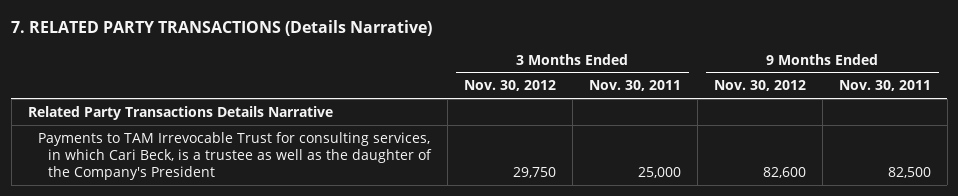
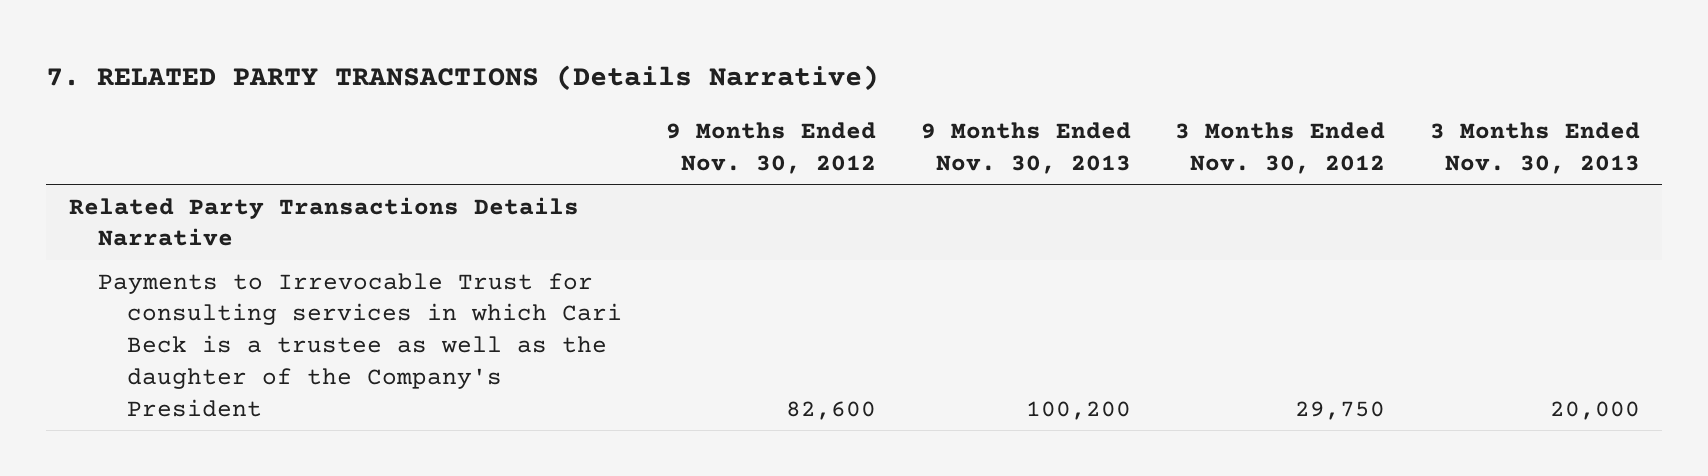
[588,80,681,92] Nov. 30, 2011 -> none
[838,80,931,92] Nov. 30, 2011 -> none
none -> [920,122,1131,174] 9 Months Ended Nov. 30, 2013
none -> [1429,122,1640,174] 3 Months Ended Nov. 30, 2013
[37,131,433,180] Payments to TAM Irrevocable Trust for consulting services, in which Cari Beck, is a trustee as well as the daughter of the Company's President -> [97,272,622,418] Payments to Irrevocable Trust for consulting services in which Cari Beck is a trustee as well as the daughter of the Company's President

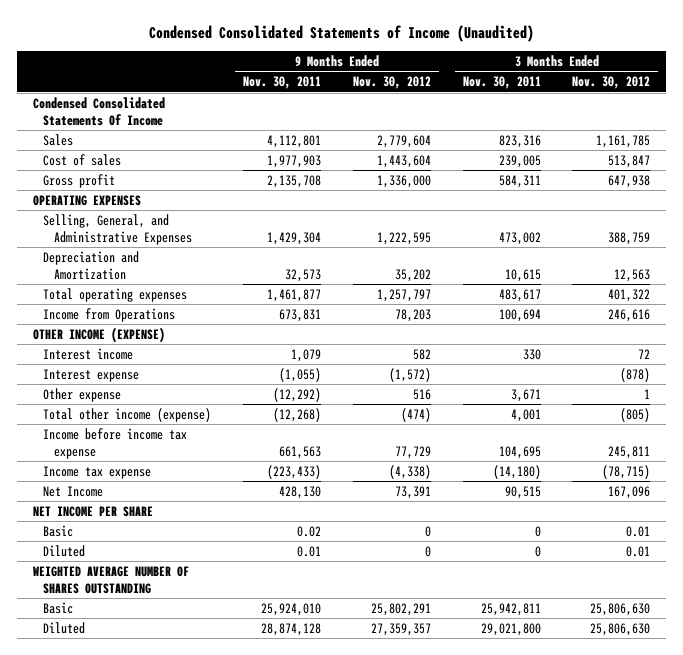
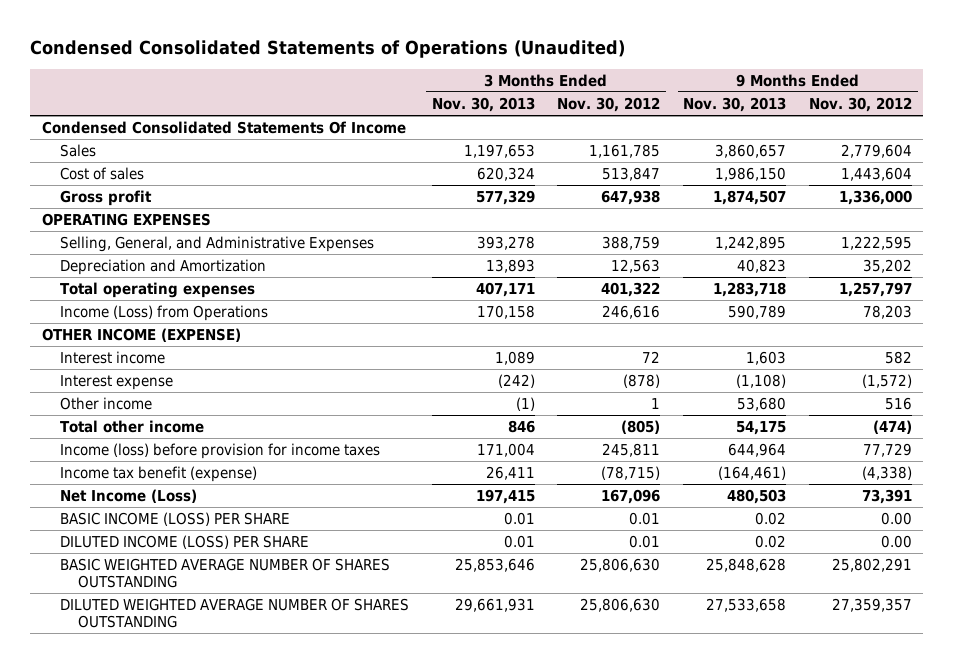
[148,24,534,42] Condensed Consolidated Statements of Income (Unaudited) -> [30,39,626,58] Condensed Consolidated Statements of Operations (Unaudited)
[243,76,322,90] Nov. 30, 2011 -> none
[462,76,541,90] Nov. 30, 2011 -> none
none -> [431,96,535,112] Nov. 30, 2013
none -> [683,96,787,112] Nov. 30, 2013
[43,307,176,322] Income from Operations -> [60,305,269,322] Income (Loss) from Operations
[32,505,153,517] NET INCOME PER SHARE -> none
[32,565,189,594] WEIGHTED AVERAGE NUMBER OF SHARES OUTSTANDING -> none
[43,387,122,402] Other expense -> [60,397,153,411] Other income
[43,407,212,422] Total other income (expense) -> [60,420,205,434] Total other income
[43,427,188,459] Income before income tax expense -> [60,443,381,460] Income (loss) before provision for income taxes
[43,465,152,479] Income tax expense -> [60,466,258,483] Income tax benefit (expense)
[43,485,104,497] Net Income -> [60,489,198,504] Net Income (Loss)
[43,524,74,537] Basic -> [60,512,291,527] BASIC INCOME (LOSS) PER SHARE
[424,525,431,537] 0 -> [880,512,912,526] 0.00
[43,544,86,557] Diluted -> [60,535,310,550] DILUTED INCOME (LOSS) PER SHARE
[424,545,431,557] 0 -> [880,535,912,549] 0.00
[43,601,74,614] Basic -> [60,558,391,589] BASIC WEIGHTED AVERAGE NUMBER OF SHARES OUTSTANDING
[43,621,86,634] Diluted -> [60,598,410,629] DILUTED WEIGHTED AVERAGE NUMBER OF SHARES OUTSTANDING

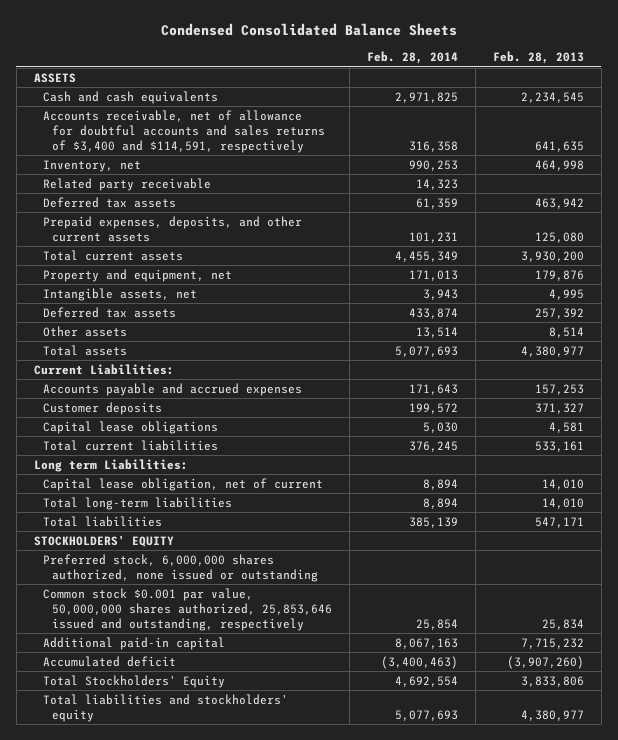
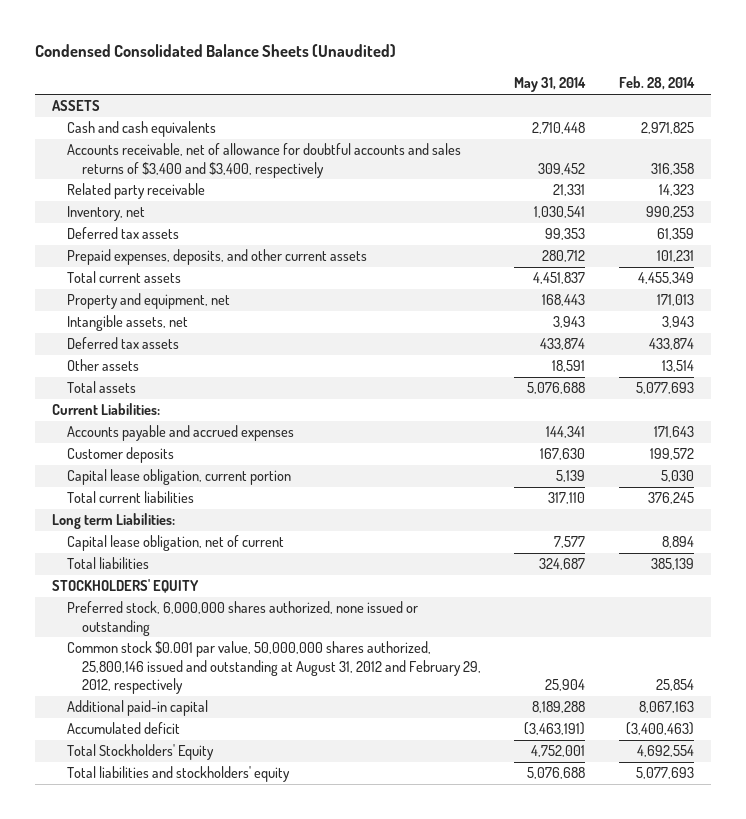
[160,23,457,37] Condensed Consolidated Balance Sheets -> [35,44,397,58] Condensed Consolidated Balance Sheets (Unaudited)
[493,51,585,65] Feb. 28, 2013 -> none
none -> [514,77,587,93] May 31, 2014
[43,109,326,153] Accounts receivable, net of allowance for doubtful accounts and sales returns of $3,400 and $114,591, respectively -> [66,143,461,178] Accounts receivable, net of allowance for doubtful accounts and sales returns of $3,400 and $3,400, respectively
[43,159,142,172] Inventory, net -> [66,206,145,222] Inventory, net
[43,420,219,434] Capital lease obligations -> [66,469,291,486] Capital lease obligation, current portion
[43,496,233,510] Total long-term liabilities -> none
[43,587,333,631] Common stock $0.001 par value, 50,000,000 shares authorized, 25,853,646 issued and outstanding, respectively -> [66,641,481,694] Common stock $0.001 par value, 50,000,000 shares authorized, 25,800,146 issued and outstanding at August 31, 2012 and February 29, 2012, respectively

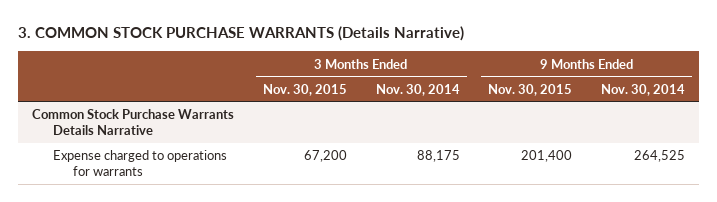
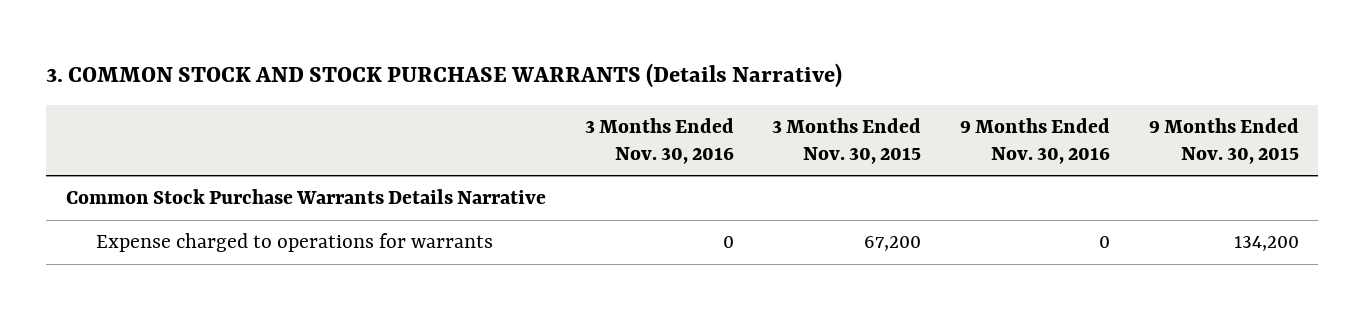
[17,26,464,42] 3. COMMON STOCK PURCHASE WARRANTS (Details Narrative) -> [46,62,843,88] 3. COMMON STOCK AND STOCK PURCHASE WARRANTS (Details Narrative)
[375,83,460,96] Nov. 30, 2014 -> none
[600,83,685,96] Nov. 30, 2014 -> none
none -> [584,118,734,164] 3 Months Ended Nov. 30, 2016
none -> [960,118,1111,164] 9 Months Ended Nov. 30, 2016
[521,150,573,163] 201,400 -> [1233,236,1299,252] 134,200

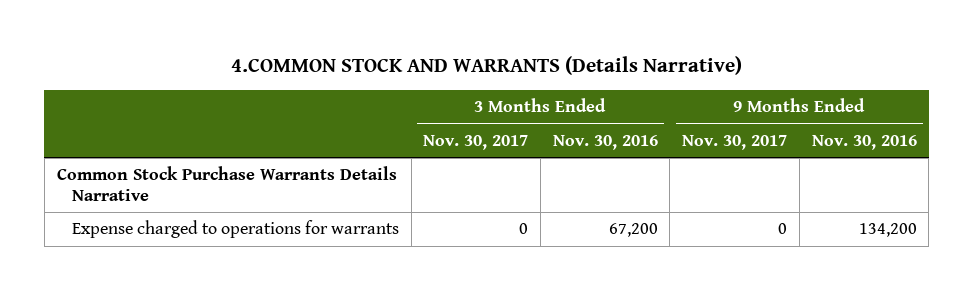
[46,62,843,88] 3. COMMON STOCK AND STOCK PURCHASE WARRANTS (Details Narrative) -> [230,56,742,76] 4.COMMON STOCK AND WARRANTS (Details Narrative)
[772,118,922,164] 3 Months Ended Nov. 30, 2015 -> none
[1148,118,1299,164] 9 Months Ended Nov. 30, 2015 -> none
none -> [423,134,529,150] Nov. 30, 2017
none -> [682,134,788,150] Nov. 30, 2017
[722,236,734,249] 0 -> [608,223,658,238] 67,200
[1099,236,1111,249] 0 -> [858,223,917,238] 134,200

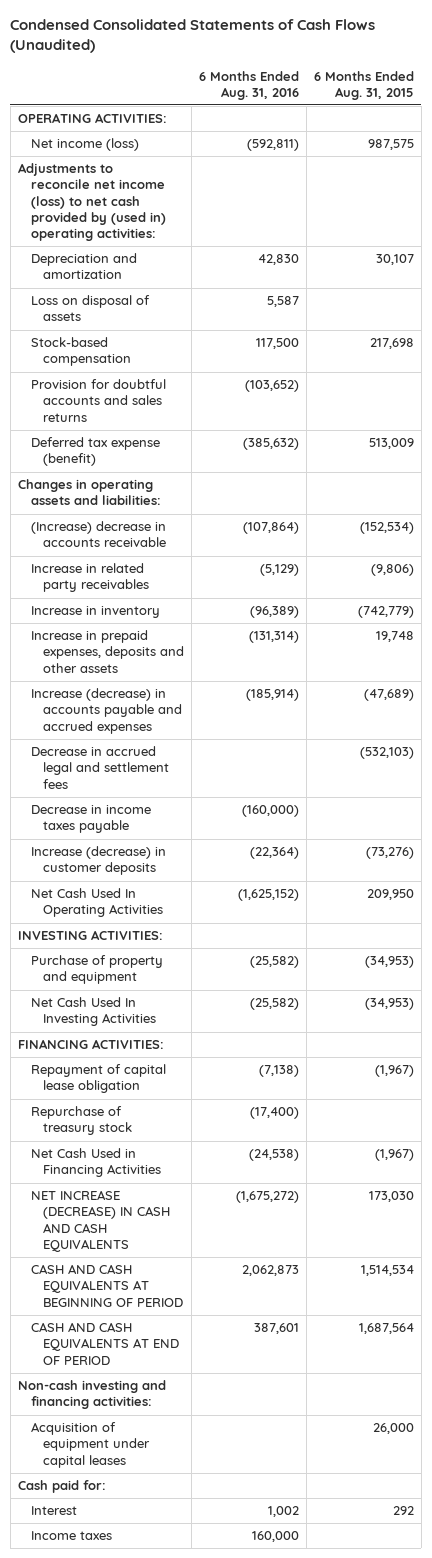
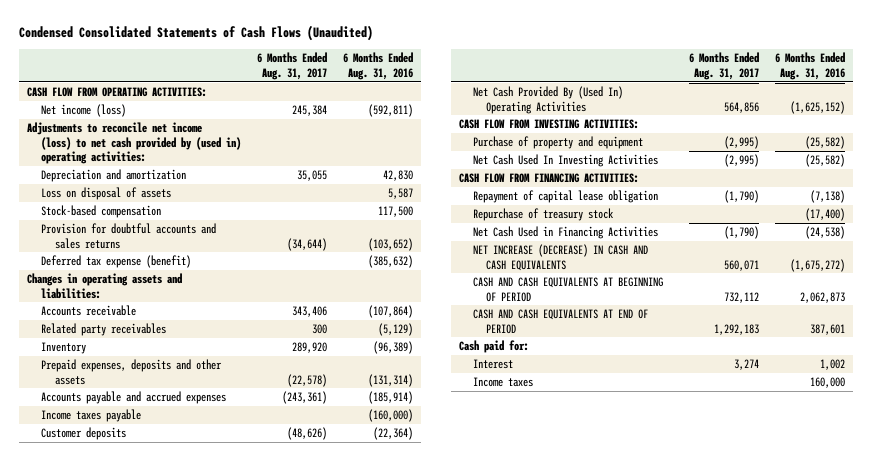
[313,70,414,100] 6 Months Ended Aug. 31, 2015 -> none
none -> [256,52,327,80] 6 Months Ended Aug. 31, 2017
[17,113,167,124] OPERATING ACTIVITIES: -> [26,86,207,97] CASH FLOW FROM OPERATING ACTIVITIES:
[30,746,170,789] Decrease in accrued legal and settlement fees -> none
[30,521,167,548] (Increase) decrease in accounts receivable -> [40,304,136,316] Accounts receivable
[30,563,150,593] Increase in related party receivables -> [40,322,166,336] Related party receivables
[30,606,160,619] Increase in inventory -> [40,341,86,354] Inventory
[30,630,185,673] Increase in prepaid expenses, deposits and other assets -> [40,358,222,385] Prepaid expenses, deposits and other assets
[30,688,183,734] Increase (decrease) in accounts payable and accrued expenses -> [40,390,226,404] Accounts payable and accrued expenses
[30,805,151,834] Decrease in income taxes payable -> [40,408,141,422] Income taxes payable
[30,846,166,876] Increase (decrease) in customer deposits -> [40,426,126,440] Customer deposits
[30,888,164,918] Net Cash Used In Operating Activities -> [472,85,623,114] Net Cash Provided By (Used In) Operating Activities
[17,930,163,941] INVESTING ACTIVITIES: -> [458,118,639,129] CASH FLOW FROM INVESTING ACTIVITIES:
[17,1039,164,1050] FINANCING ACTIVITIES: -> [458,172,639,183] CASH FLOW FROM FINANCING ACTIVITIES:
[17,1380,166,1410] Non-cash investing and financing activities: -> none
[30,1422,151,1468] Acquisition of equipment under capital leases -> none

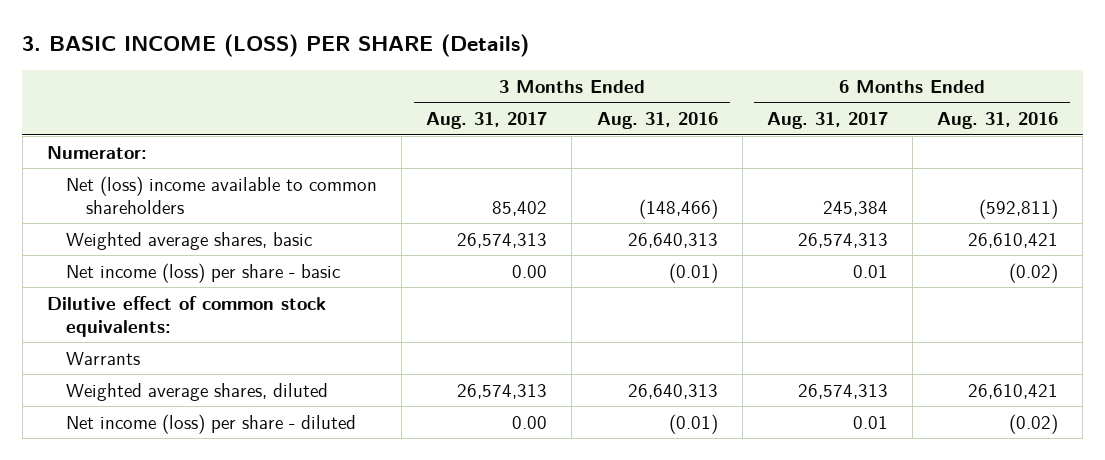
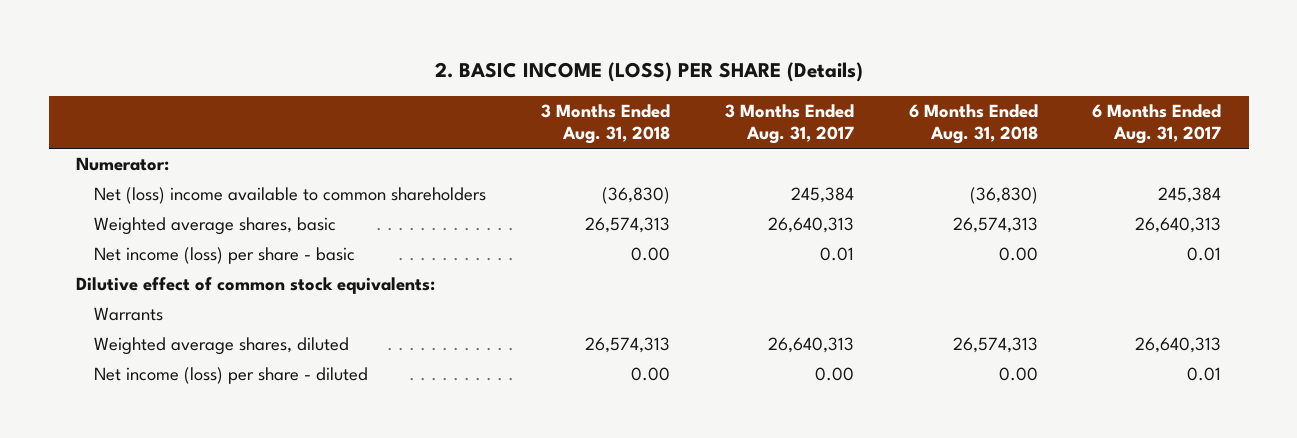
[22,34,530,58] 3. BASIC INCOME (LOSS) PER SHARE (Details) -> [434,62,863,83] 2. BASIC INCOME (LOSS) PER SHARE (Details)
[596,111,718,129] Aug. 31, 2016 -> none
[936,111,1058,129] Aug. 31, 2016 -> none
none -> [541,103,671,145] 3 Months Ended Aug. 31, 2018
none -> [908,103,1038,145] 6 Months Ended Aug. 31, 2018
[492,200,548,216] 85,402 -> [790,187,854,204] 245,384
[457,232,548,248] 26,574,313 -> [767,217,854,234] 26,640,313
[797,232,888,248] 26,574,313 -> [1135,217,1222,234] 26,640,313
[512,264,548,278] 0.00 -> [819,247,854,262] 0.01
[457,383,548,399] 26,574,313 -> [767,337,854,354] 26,640,313
[797,383,888,399] 26,574,313 -> [1135,337,1222,354] 26,640,313

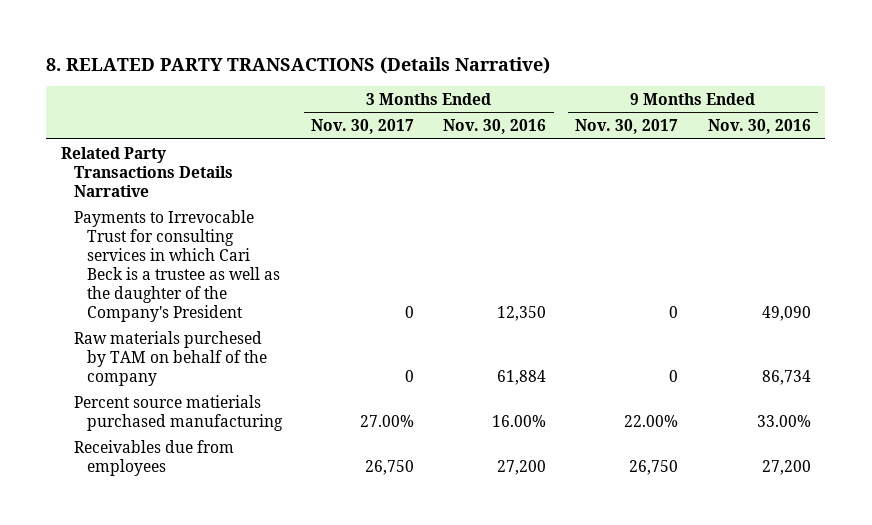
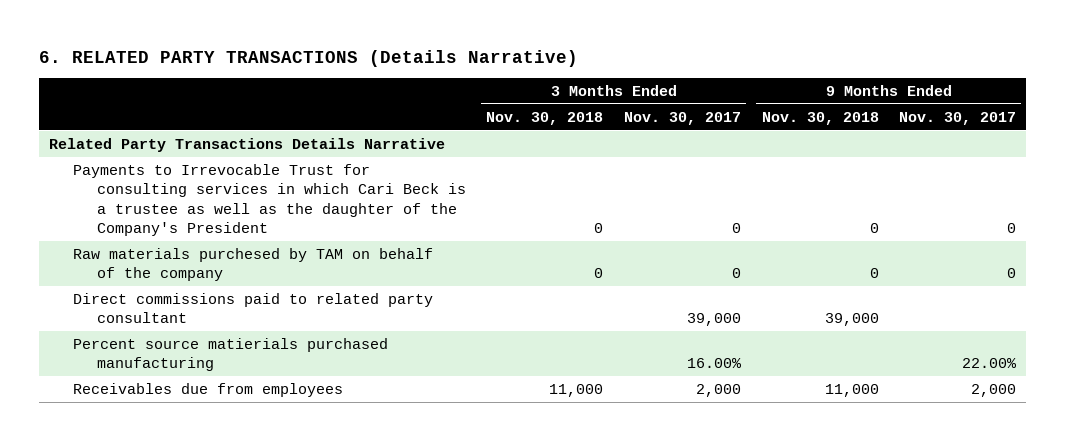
[46,56,551,74] 8. RELATED PARTY TRANSACTIONS (Details Narrative) -> [39,49,579,67] 6. RELATED PARTY TRANSACTIONS (Details Narrative)
[443,119,547,135] Nov. 30, 2016 -> none
[707,119,811,135] Nov. 30, 2016 -> none
none -> [486,111,604,125] Nov. 30, 2018
none -> [761,111,879,125] Nov. 30, 2018
none -> [73,292,434,324] Direct commissions paid to related party consultant
[359,414,414,427] 27.00% -> [687,358,743,369] 16.00%
[364,459,414,475] 26,750 -> [696,383,742,397] 2,000
[629,459,679,475] 26,750 -> [971,383,1017,397] 2,000

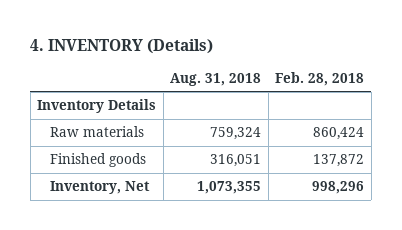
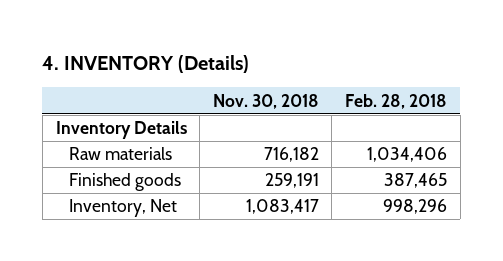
[170,72,262,86] Aug. 31, 2018 -> none
none -> [212,93,319,109] Nov. 30, 2018
[313,127,365,141] 860,424 -> [367,147,448,163] 1,034,406
[313,154,365,168] 137,872 -> [384,173,448,189] 387,465

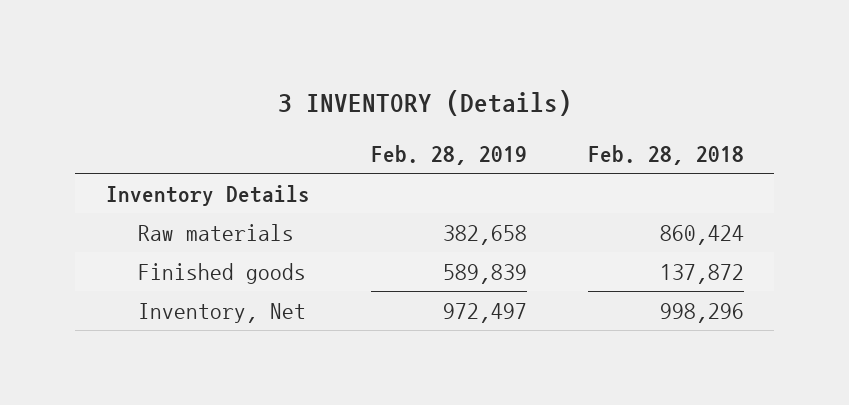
[42,54,250,73] 4. INVENTORY (Details) -> [277,90,572,117] 3 INVENTORY (Details)
[212,93,319,109] Nov. 30, 2018 -> none
none -> [370,145,527,166] Feb. 28, 2019
[367,147,448,163] 1,034,406 -> [659,224,744,245] 860,424
[384,173,448,189] 387,465 -> [659,263,744,284] 137,872

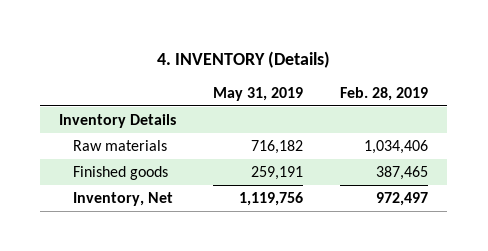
[277,90,572,117] 3 INVENTORY (Details) -> [156,50,330,68] 4. INVENTORY (Details)
[587,145,744,166] Feb. 28, 2018 -> none
none -> [213,87,304,102] May 31, 2019
[442,224,527,245] 382,658 -> [364,139,429,154] 1,034,406
[442,263,527,284] 589,839 -> [376,165,429,180] 387,465

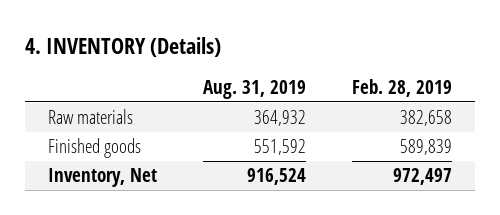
[213,87,304,102] May 31, 2019 -> none
none -> [203,79,307,99] Aug. 31, 2019
[59,113,177,128] Inventory Details -> none
[364,139,429,154] 1,034,406 -> [400,110,453,127] 382,658
[376,165,429,180] 387,465 -> [400,139,453,156] 589,839

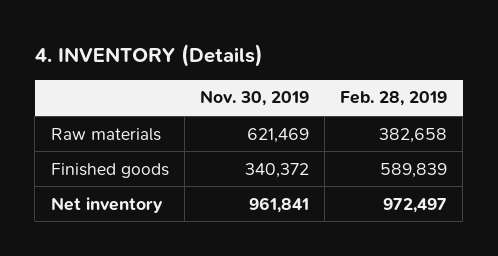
[203,79,307,99] Aug. 31, 2019 -> none
none -> [199,90,309,107] Nov. 30, 2019
[47,168,157,188] Inventory, Net -> [50,196,163,213] Net inventory

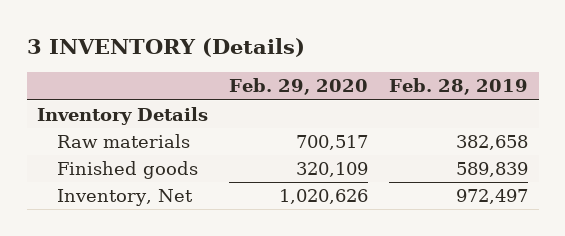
[34,44,263,68] 4. INVENTORY (Details) -> [26,38,305,58] 3 INVENTORY (Details)
[199,90,309,107] Nov. 30, 2019 -> none
none -> [229,78,369,96] Feb. 29, 2020
none -> [37,107,209,126] Inventory Details
[50,196,163,213] Net inventory -> [57,189,194,207] Inventory, Net

